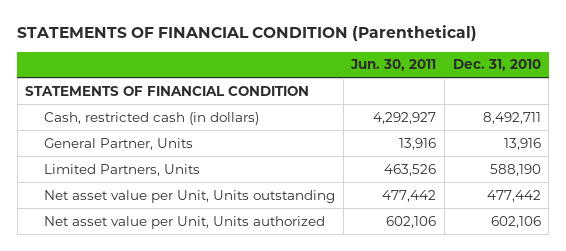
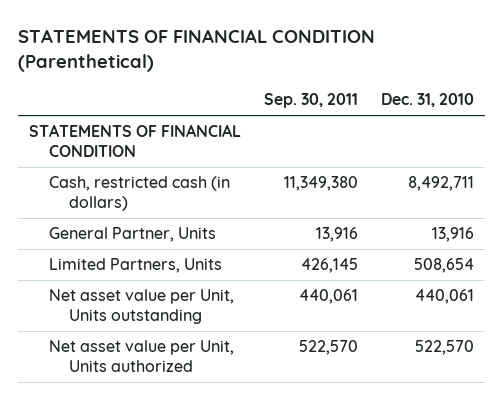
[350,59,437,72] Jun. 30, 2011 -> none
none -> [264,93,359,109] Sep. 30, 2011
[489,163,541,176] 588,190 -> [413,258,474,274] 508,654
[486,189,541,202] 477,442 -> [414,289,474,305] 440,061
[490,215,541,228] 602,106 -> [414,340,474,356] 522,570

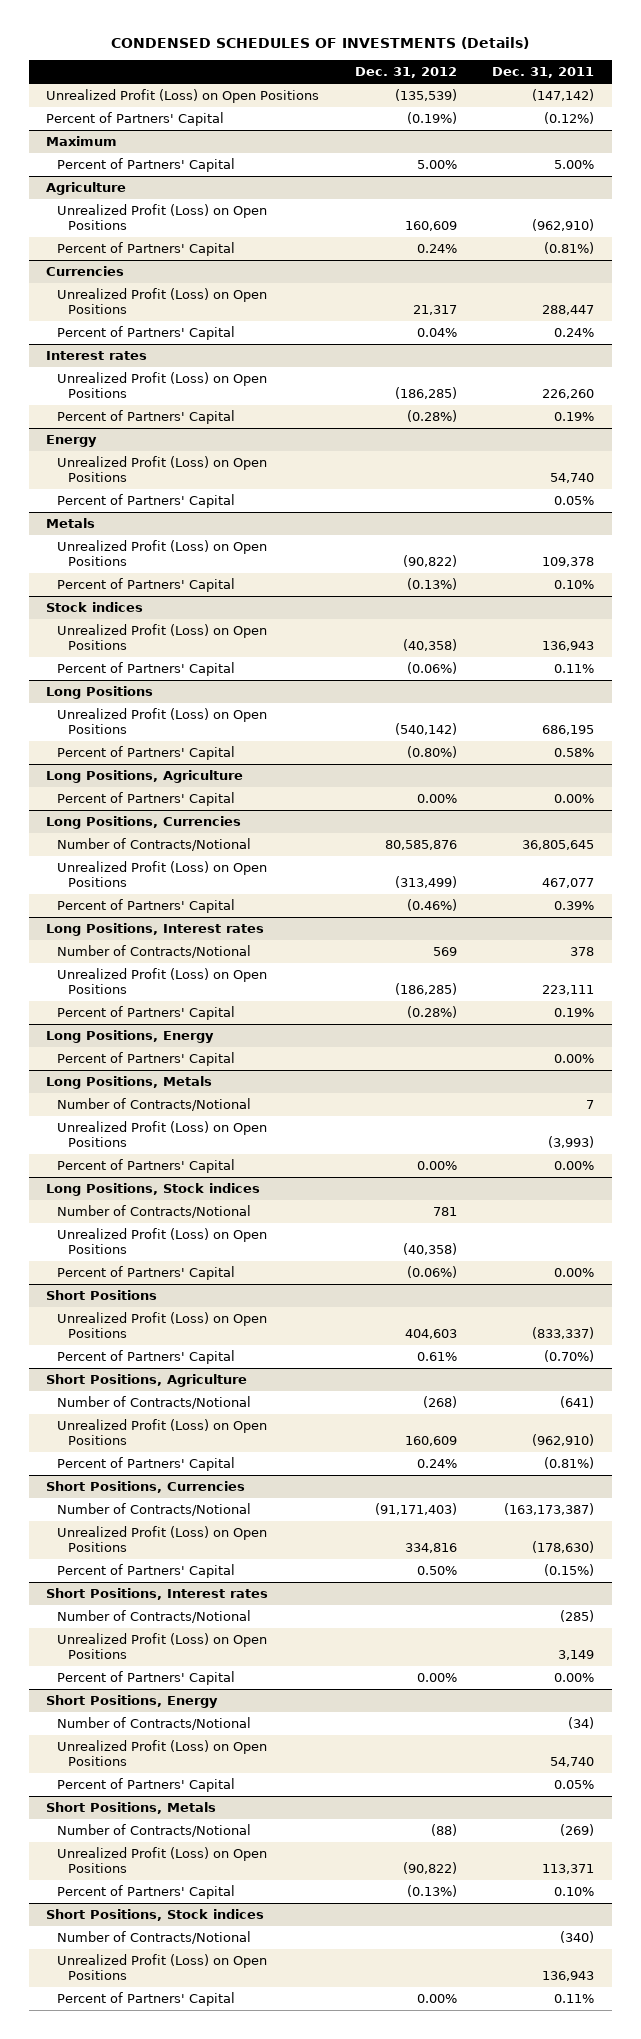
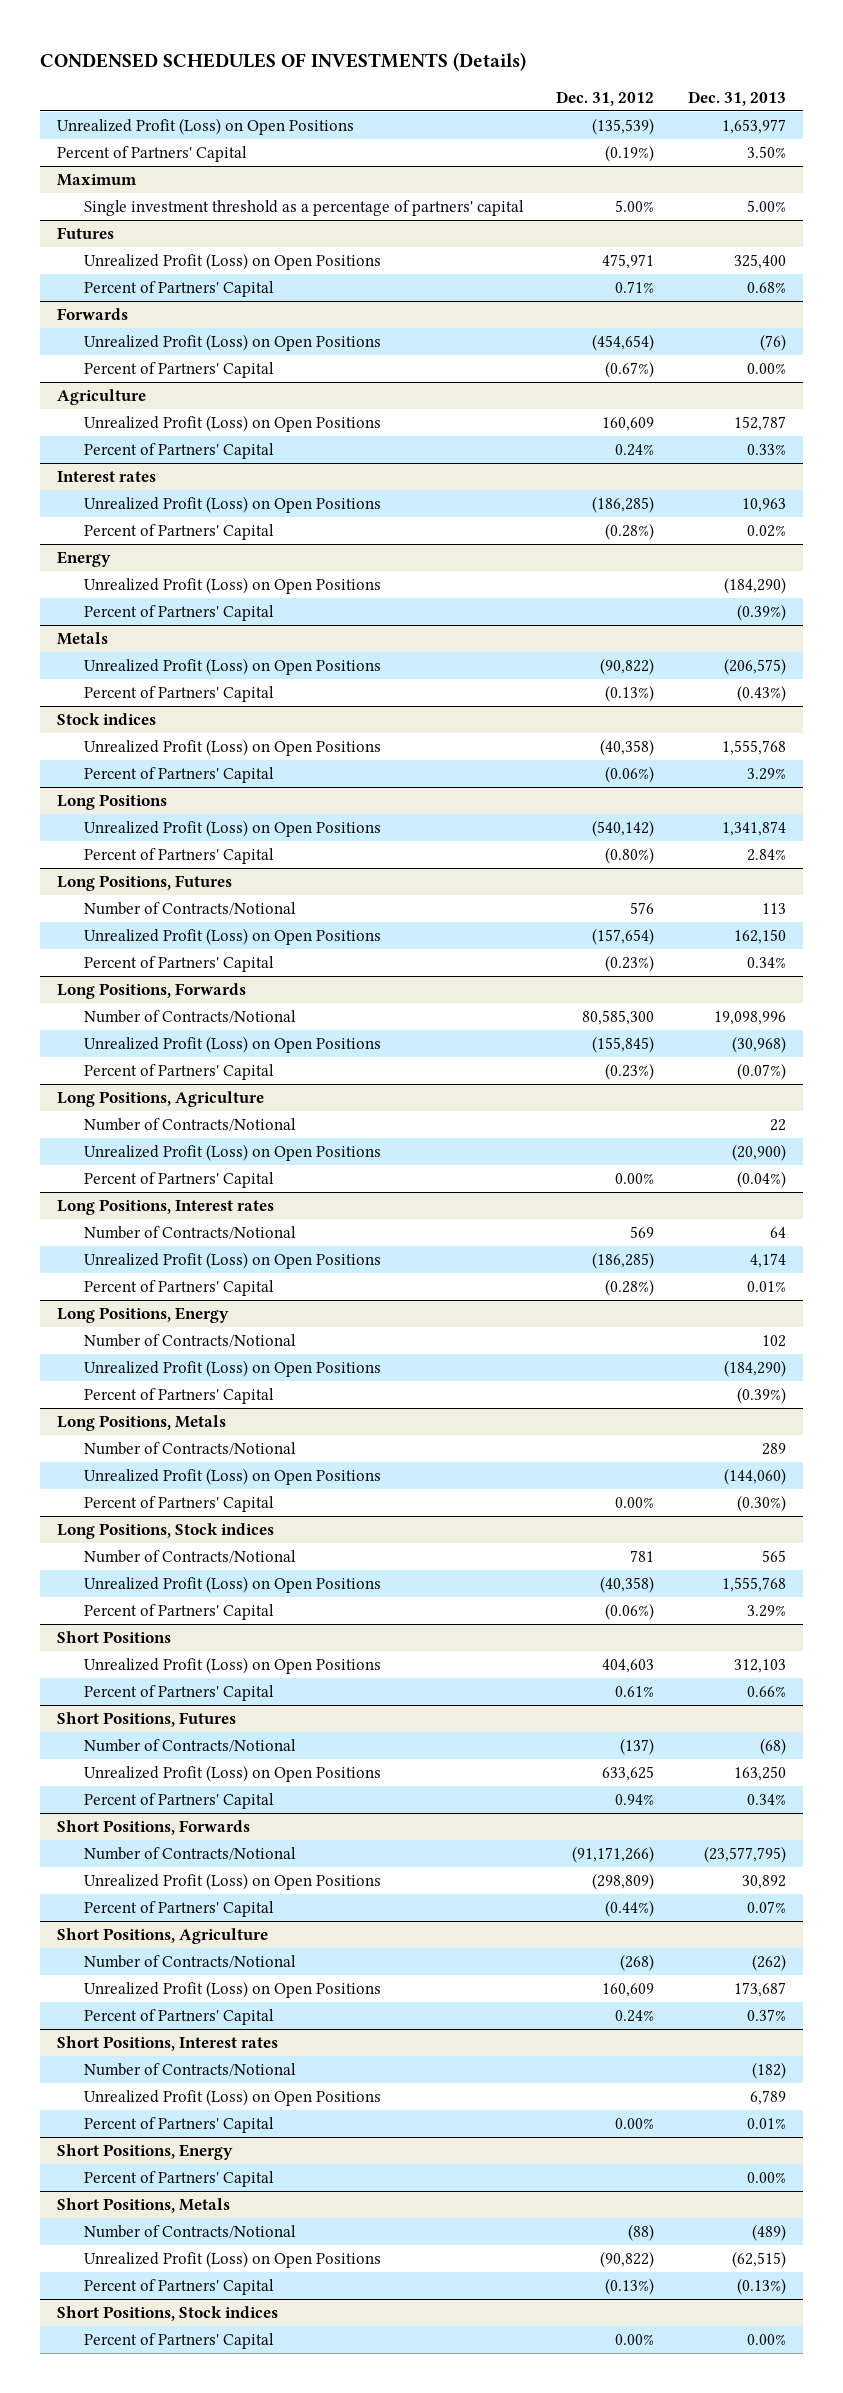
[492,67,595,79] Dec. 31, 2011 -> none
none -> [687,90,786,106] Dec. 31, 2013
none -> [83,199,524,216] Single investment threshold as a percentage of partners' capital
none -> [56,226,114,239] Futures
none -> [83,252,381,270] Unrealized Profit (Loss) on Open Positions
[416,159,457,169] 5.00% -> [615,280,655,293] 0.71%
none -> [56,307,128,320] Forwards
none -> [83,333,381,351] Unrealized Profit (Loss) on Open Positions
none -> [83,361,274,378] Percent of Partners' Capital
[46,265,125,276] Currencies -> none
[57,287,268,314] Unrealized Profit (Loss) on Open Positions -> none
[57,325,236,340] Percent of Partners' Capital -> none
none -> [56,874,232,891] Long Positions, Futures
none -> [83,901,296,915] Number of Contracts/Notional
none -> [83,927,381,945] Unrealized Profit (Loss) on Open Positions
none -> [83,955,274,972] Percent of Partners' Capital
none -> [56,982,246,999] Long Positions, Forwards
none -> [83,1009,296,1023] Number of Contracts/Notional
none -> [83,1035,381,1053] Unrealized Profit (Loss) on Open Positions
none -> [83,1063,274,1080] Percent of Partners' Capital
none -> [83,1117,296,1131] Number of Contracts/Notional
none -> [83,1143,381,1161] Unrealized Profit (Loss) on Open Positions
[46,815,242,829] Long Positions, Currencies -> none
[57,837,252,851] Number of Contracts/Notional -> none
[57,860,268,887] Unrealized Profit (Loss) on Open Positions -> none
[57,898,236,913] Percent of Partners' Capital -> none
none -> [83,1333,296,1347] Number of Contracts/Notional
none -> [83,1359,381,1377] Unrealized Profit (Loss) on Open Positions
none -> [56,1711,236,1727] Short Positions, Futures
none -> [83,1738,296,1752] Number of Contracts/Notional
none -> [83,1764,381,1782] Unrealized Profit (Loss) on Open Positions
none -> [83,1792,274,1809] Percent of Partners' Capital
none -> [56,1819,250,1835] Short Positions, Forwards
none -> [83,1846,296,1860] Number of Contracts/Notional
none -> [83,1872,381,1890] Unrealized Profit (Loss) on Open Positions
none -> [83,1900,274,1917] Percent of Partners' Capital
[46,1480,246,1493] Short Positions, Currencies -> none
[57,1502,252,1516] Number of Contracts/Notional -> none
[57,1525,268,1552] Unrealized Profit (Loss) on Open Positions -> none
[57,1563,236,1578] Percent of Partners' Capital -> none
[57,1716,252,1730] Number of Contracts/Notional -> none
[57,1739,268,1766] Unrealized Profit (Loss) on Open Positions -> none
[57,1930,252,1944] Number of Contracts/Notional -> none
[57,1953,268,1980] Unrealized Profit (Loss) on Open Positions -> none

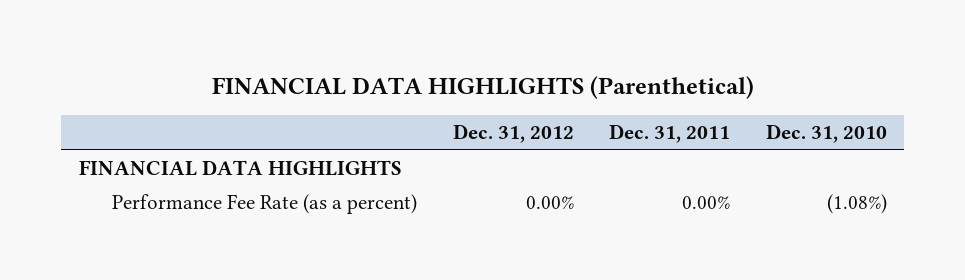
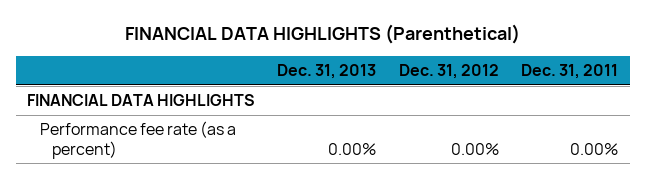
[765,124,887,144] Dec. 31, 2010 -> none
none -> [277,64,377,80] Dec. 31, 2013
[112,194,418,215] Performance Fee Rate (as a percent) -> [39,121,236,159] Performance fee rate (as a percent)

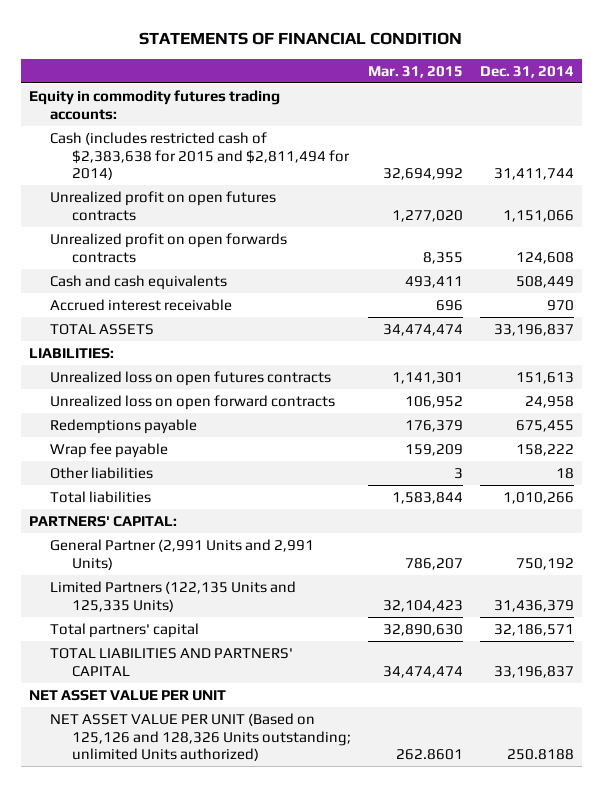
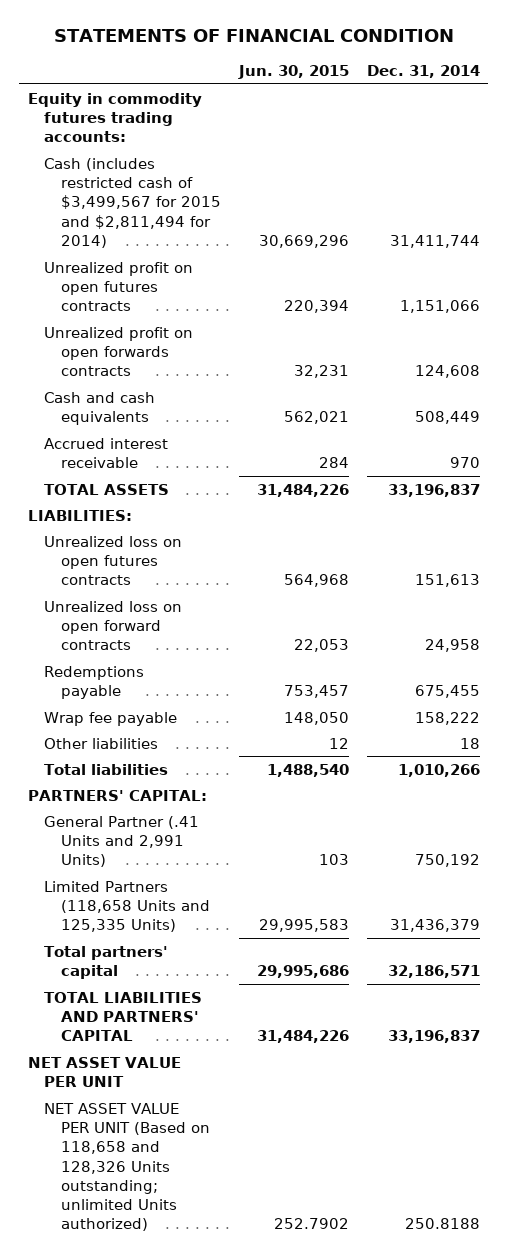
[367,65,463,78] Mar. 31, 2015 -> none
none -> [237,64,349,79] Jun. 30, 2015
[50,131,350,181] Cash (includes restricted cash of $2,383,638 for 2015 and $2,811,494 for 2014) -> [44,157,221,248] Cash (includes restricted cash of $3,499,567 for 2015 and $2,811,494 for 2014)
[50,538,315,570] General Partner (2,991 Units and 2,991 Units) -> [44,815,200,868] General Partner (.41 Units and 2,991 Units)
[50,580,297,612] Limited Partners (122,135 Units and 125,335 Units) -> [44,880,210,933] Limited Partners (118,658 Units and 125,335 Units)
[50,712,351,762] NET ASSET VALUE PER UNIT (Based on 125,126 and 128,326 Units outstanding; unlimited Units authorized) -> [44,1102,210,1232] NET ASSET VALUE PER UNIT (Based on 118,658 and 128,326 Units outstanding; unlimited Units authorized)

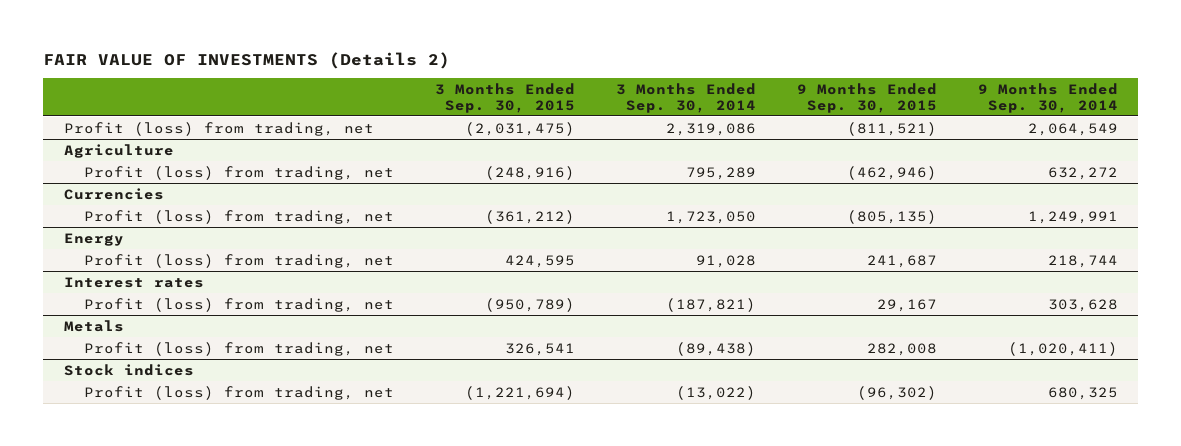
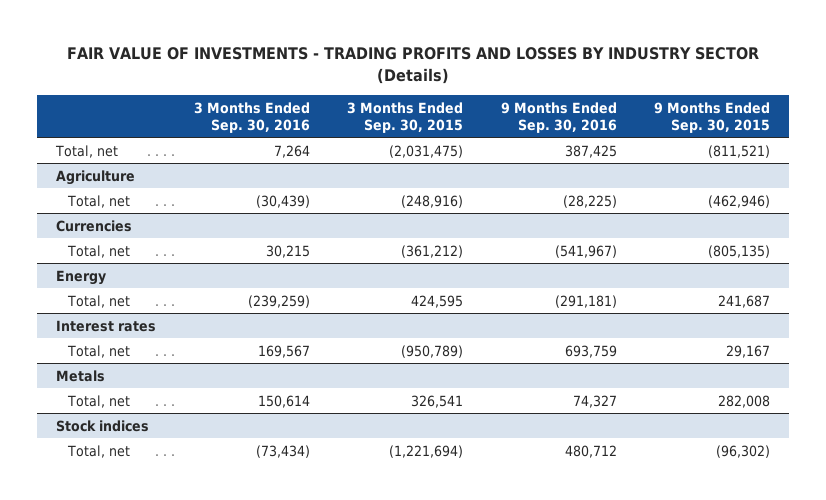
[43,51,451,69] FAIR VALUE OF INVESTMENTS (Details 2) -> [67,47,760,84] FAIR VALUE OF INVESTMENTS - TRADING PROFITS AND LOSSES BY INDUSTRY SECTOR (Details)
[615,82,756,113] 3 Months Ended Sep. 30, 2014 -> none
[977,82,1118,113] 9 Months Ended Sep. 30, 2014 -> none
none -> [193,101,310,133] 3 Months Ended Sep. 30, 2016
none -> [500,101,617,133] 9 Months Ended Sep. 30, 2016
[63,121,374,136] Profit (loss) from trading, net -> [54,144,118,158] Total, net
[83,165,394,180] Profit (loss) from trading, net -> [66,194,130,208] Total, net
[83,209,394,224] Profit (loss) from trading, net -> [66,244,130,258] Total, net
[83,253,394,268] Profit (loss) from trading, net -> [66,294,130,308] Total, net
[83,297,394,312] Profit (loss) from trading, net -> [66,344,130,358] Total, net
[83,341,394,356] Profit (loss) from trading, net -> [66,394,130,408] Total, net
[83,385,394,400] Profit (loss) from trading, net -> [66,444,130,458] Total, net

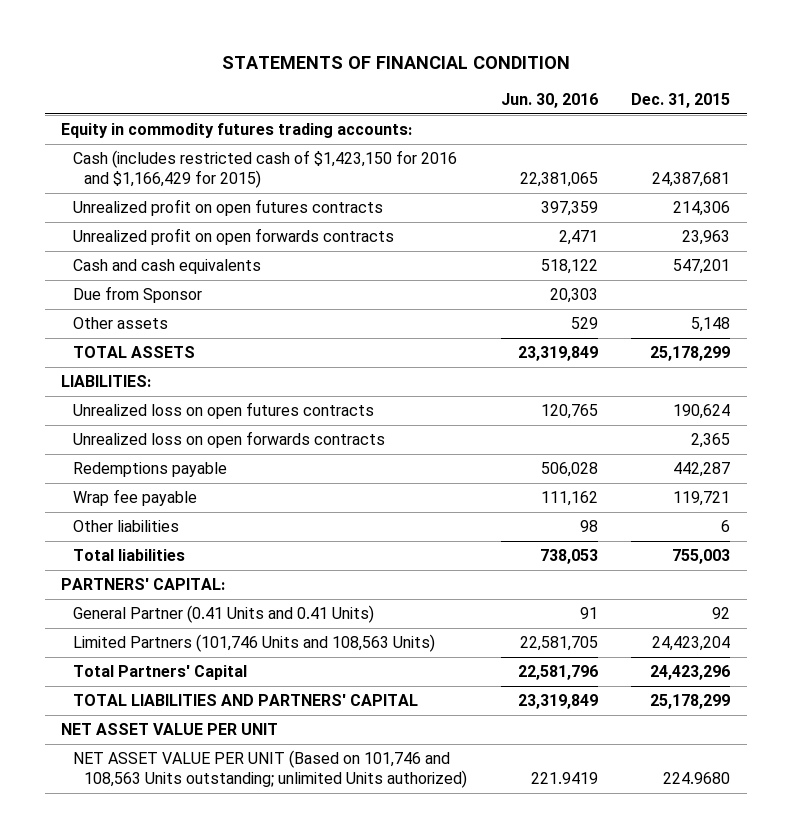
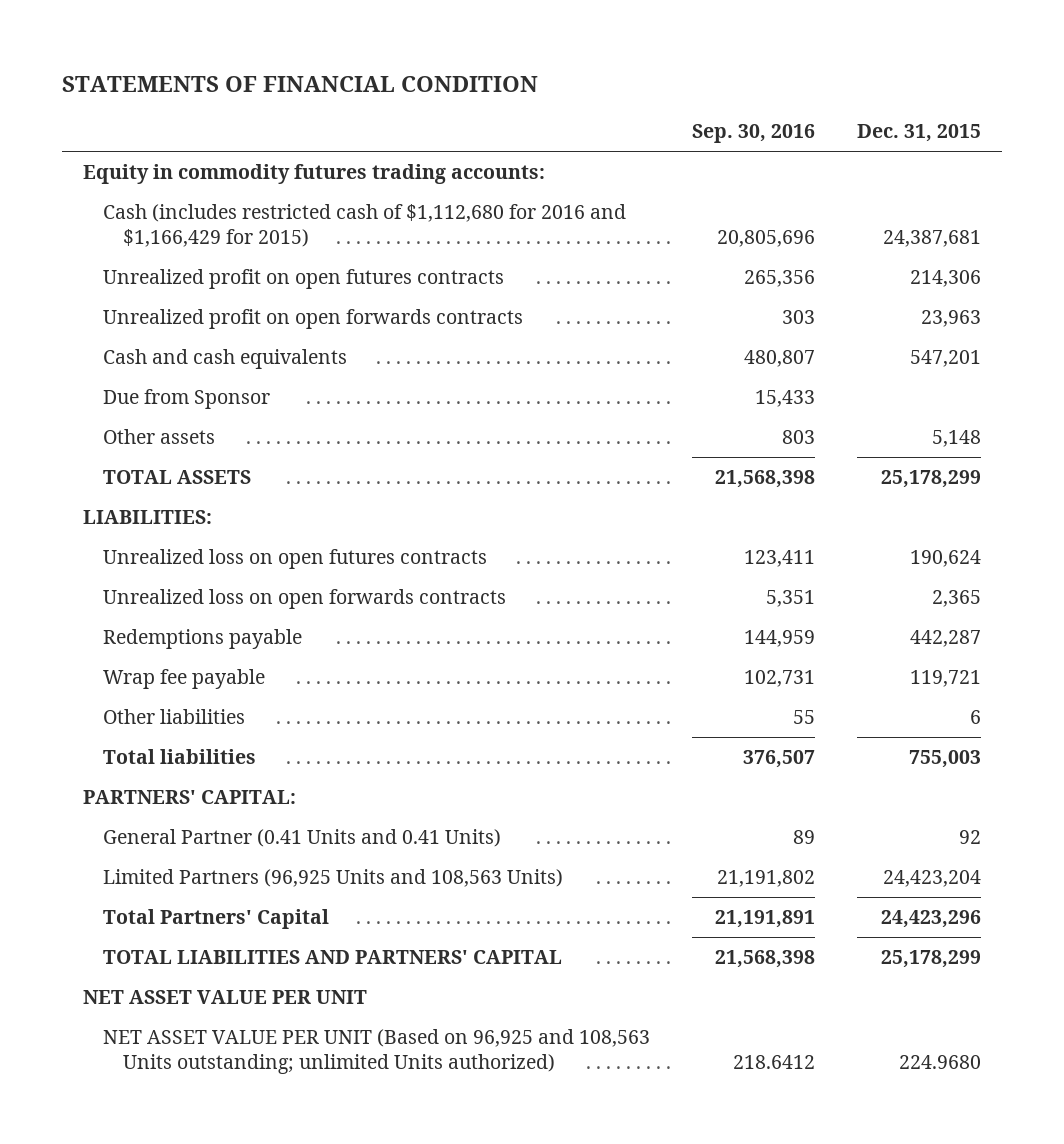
[500,92,598,108] Jun. 30, 2016 -> none
none -> [691,124,815,144] Sep. 30, 2016
[72,150,457,189] Cash (includes restricted cash of $1,423,150 for 2016 and $1,166,429 for 2015) -> [102,203,626,247] Cash (includes restricted cash of $1,112,680 for 2016 and $1,166,429 for 2015)
[72,634,435,653] Limited Partners (101,746 Units and 108,563 Units) -> [102,868,563,887] Limited Partners (96,925 Units and 108,563 Units)
[72,750,467,789] NET ASSET VALUE PER UNIT (Based on 101,746 and 108,563 Units outstanding; unlimited Units authorized) -> [102,1028,650,1074] NET ASSET VALUE PER UNIT (Based on 96,925 and 108,563 Units outstanding; unlimited Units authorized)

